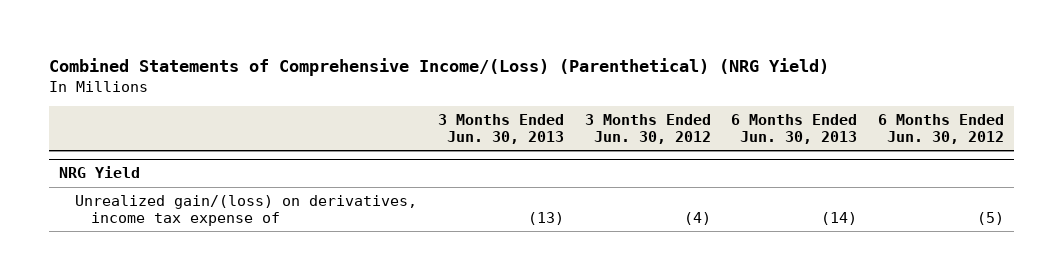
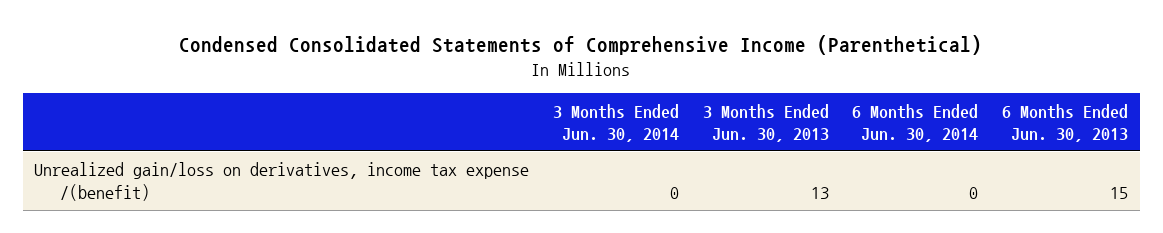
[48,57,829,76] Combined Statements of Comprehensive Income/(Loss) (Parenthetical) (NRG Yield) -> [179,34,983,55] Condensed Consolidated Statements of Comprehensive Income (Parenthetical)
[584,114,711,145] 3 Months Ended Jun. 30, 2012 -> none
[877,114,1004,145] 6 Months Ended Jun. 30, 2012 -> none
none -> [553,103,680,142] 3 Months Ended Jun. 30, 2014
none -> [852,103,979,142] 6 Months Ended Jun. 30, 2014
[58,166,140,179] NRG Yield -> none
[75,194,418,227] Unrealized gain/(loss) on derivatives, income tax expense of -> [34,162,530,201] Unrealized gain/loss on derivatives, income tax expense /(benefit)
[527,212,564,226] (13) -> [810,186,829,199] 13
[821,212,858,226] (14) -> [1110,186,1129,199] 15

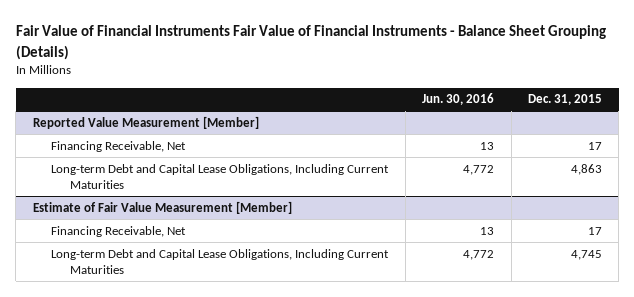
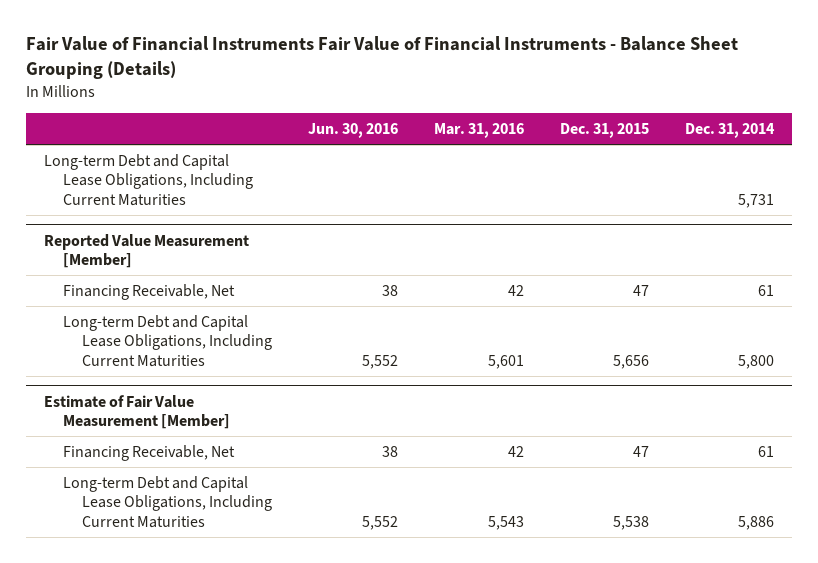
none -> [433,122,524,138] Mar. 31, 2016
none -> [685,122,776,138] Dec. 31, 2014
none -> [43,153,253,206] Long-term Debt and Capital Lease Obligations, Including Current Maturities
[480,141,495,150] 13 -> [381,284,398,296] 38
[587,141,602,150] 17 -> [632,284,649,296] 47
[463,164,495,175] 4,772 -> [361,354,398,369] 5,552
[570,163,602,175] 4,863 -> [612,354,649,369] 5,656
[480,226,495,235] 13 -> [381,445,398,457] 38
[587,226,602,235] 17 -> [632,445,649,457] 47
[463,249,495,260] 4,772 -> [361,515,398,530] 5,552
[570,249,602,260] 4,745 -> [612,515,649,530] 5,538

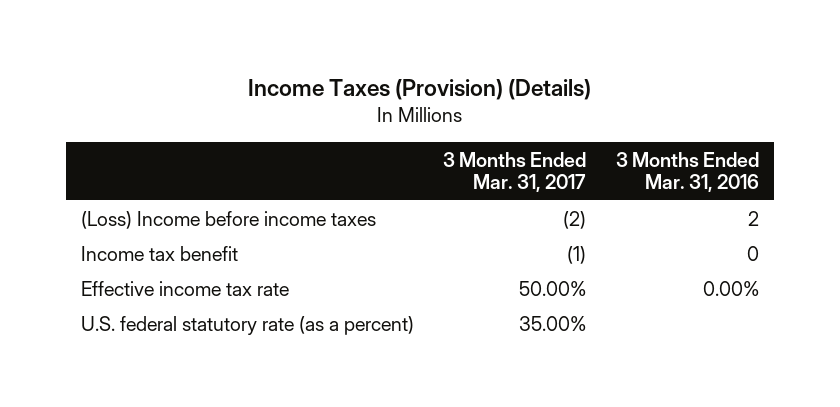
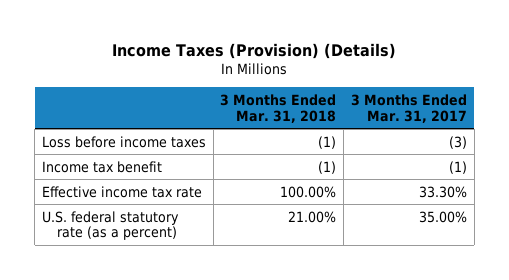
[616,151,760,193] 3 Months Ended Mar. 31, 2016 -> none
none -> [220,93,337,123] 3 Months Ended Mar. 31, 2018
[80,210,376,229] (Loss) Income before income taxes -> [41,135,206,148] Loss before income taxes
[563,210,587,229] (2) -> [449,135,468,149] (3)
[519,280,587,296] 50.00% -> [419,185,468,198] 33.30%

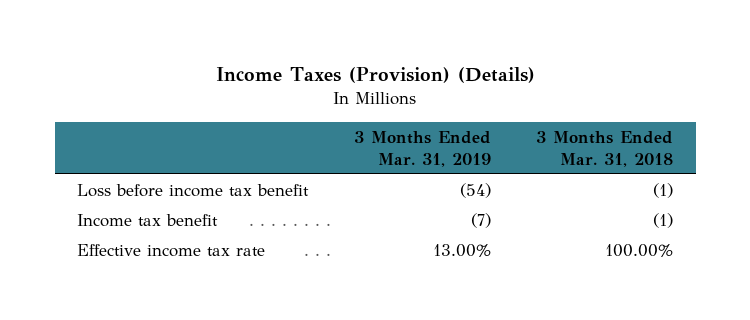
[351,93,468,123] 3 Months Ended Mar. 31, 2017 -> none
none -> [353,130,491,167] 3 Months Ended Mar. 31, 2019
[41,135,206,148] Loss before income taxes -> [77,183,310,197] Loss before income tax benefit
[41,210,179,241] U.S. federal statutory rate (as a percent) -> none

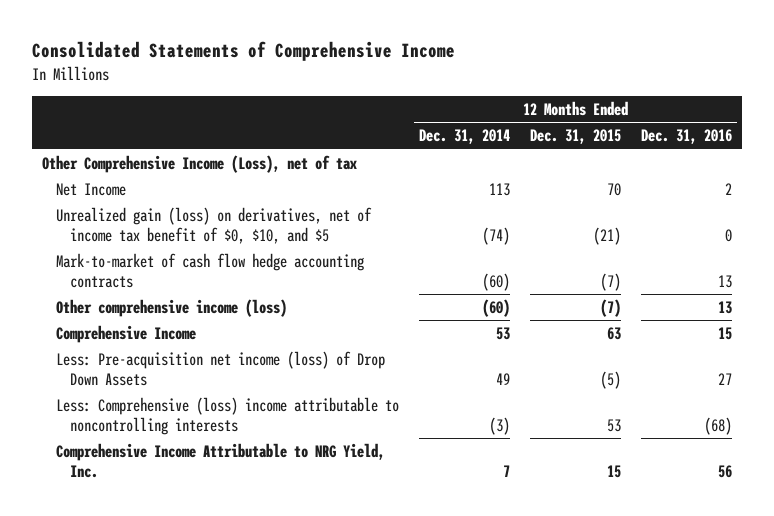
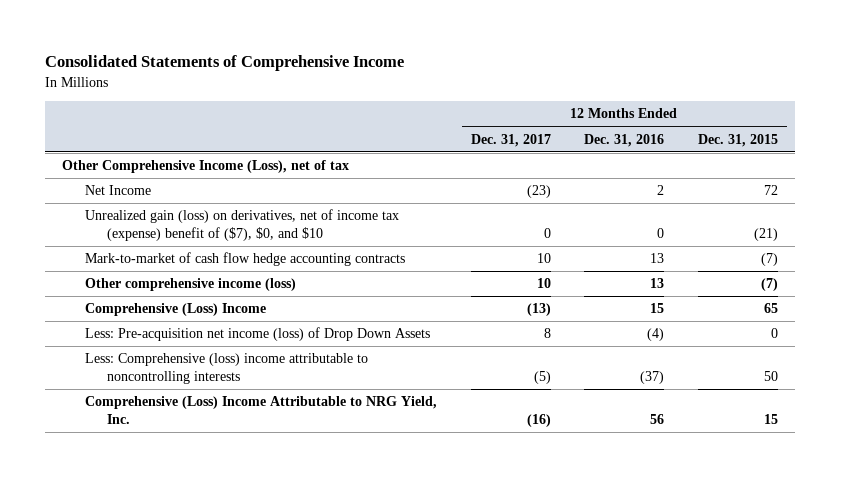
[418,129,510,145] Dec. 31, 2014 -> none
none -> [470,133,551,147] Dec. 31, 2017
[607,182,622,196] 70 -> [764,185,779,196] 72
[55,206,372,244] Unrealized gain (loss) on derivatives, net of income tax benefit of $0, $10, and $5 -> [84,209,399,242] Unrealized gain (loss) on derivatives, net of income tax (expense) benefit of ($7), $0, and $10
[55,324,196,343] Comprehensive Income -> [84,303,266,317] Comprehensive (Loss) Income
[607,326,622,340] 63 -> [764,303,779,314] 65
[600,370,622,389] (5) -> [771,328,779,339] 0
[718,372,733,385] 27 -> [647,328,665,342] (4)
[607,418,622,432] 53 -> [764,371,779,382] 50
[704,416,733,435] (68) -> [640,371,665,385] (37)
[55,442,385,478] Comprehensive Income Attributable to NRG Yield, Inc. -> [84,396,437,425] Comprehensive (Loss) Income Attributable to NRG Yield, Inc.

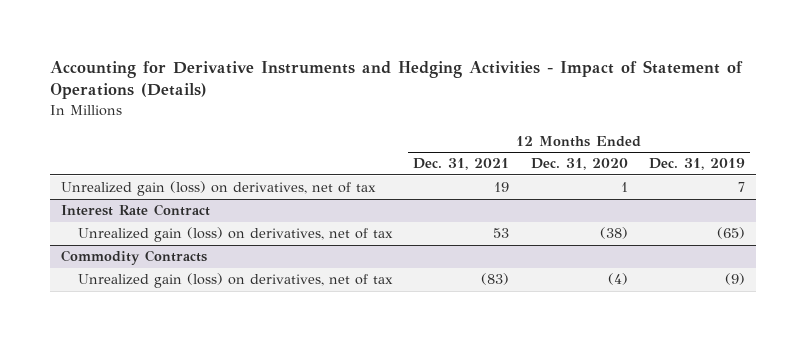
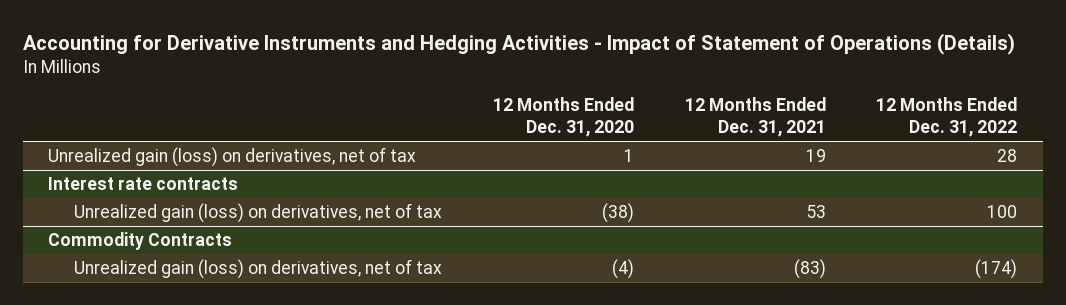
[649,158,746,171] Dec. 31, 2019 -> none
none -> [876,96,1018,138] 12 Months Ended Dec. 31, 2022
[60,204,210,217] Interest Rate Contract -> [48,177,239,191] Interest rate contracts

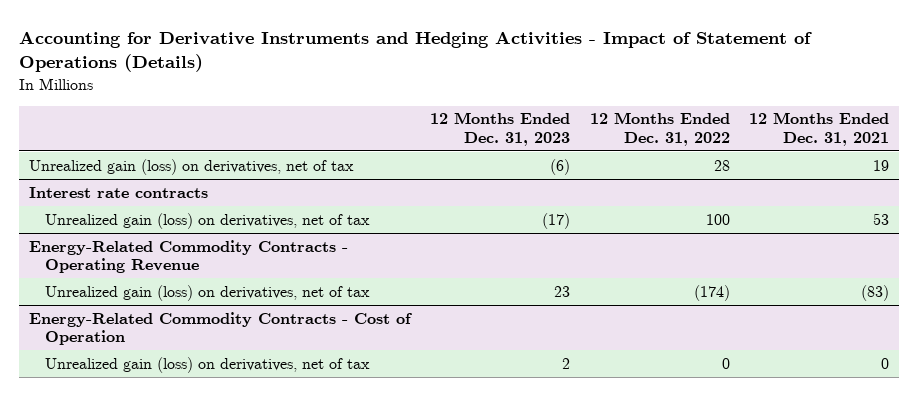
[493,96,635,138] 12 Months Ended Dec. 31, 2020 -> none
none -> [430,112,571,146] 12 Months Ended Dec. 31, 2023
[48,232,233,251] Commodity Contracts -> [29,239,349,274] Energy-Related Commodity Contracts - Operating Revenue
none -> [29,311,413,346] Energy-Related Commodity Contracts - Cost of Operation
none -> [45,356,371,373] Unrealized gain (loss) on derivatives, net of tax

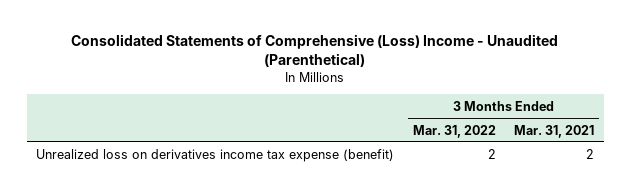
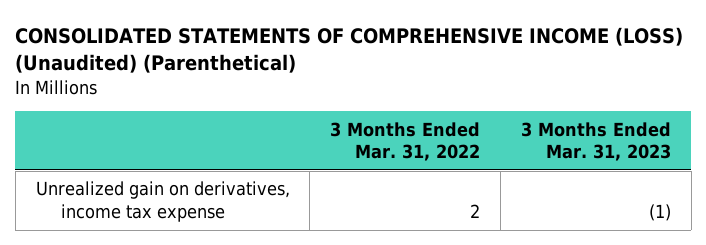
[71,34,559,68] Consolidated Statements of Comprehensive (Loss) Income - Unaudited (Parenthetical) -> [15,26,684,73] CONSOLIDATED STATEMENTS OF COMPREHENSIVE INCOME (LOSS) (Unaudited) (Parenthetical)
[514,124,595,138] Mar. 31, 2021 -> none
none -> [520,121,671,162] 3 Months Ended Mar. 31, 2023
[36,149,395,163] Unrealized loss on derivatives income tax expense (benefit) -> [35,181,290,223] Unrealized gain on derivatives, income tax expense

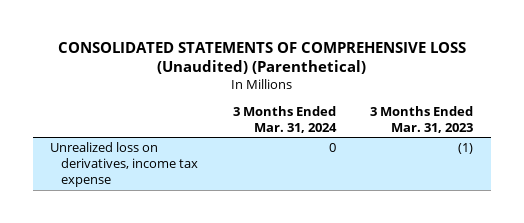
[15,26,684,73] CONSOLIDATED STATEMENTS OF COMPREHENSIVE INCOME (LOSS) (Unaudited) (Parenthetical) -> [57,41,466,75] CONSOLIDATED STATEMENTS OF COMPREHENSIVE LOSS (Unaudited) (Parenthetical)
[330,121,481,162] 3 Months Ended Mar. 31, 2022 -> none
none -> [232,105,337,134] 3 Months Ended Mar. 31, 2024
[35,181,290,223] Unrealized gain on derivatives, income tax expense -> [50,142,199,188] Unrealized loss on derivatives, income tax expense

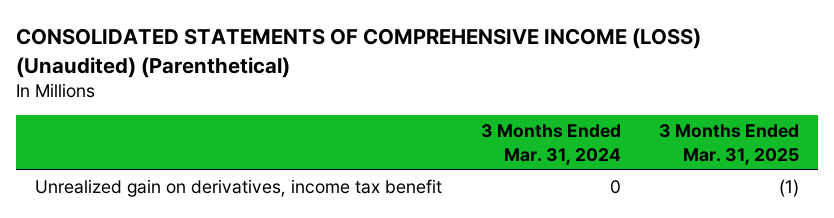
[57,41,466,75] CONSOLIDATED STATEMENTS OF COMPREHENSIVE LOSS (Unaudited) (Parenthetical) -> [16,28,702,78] CONSOLIDATED STATEMENTS OF COMPREHENSIVE INCOME (LOSS) (Unaudited) (Parenthetical)
[370,105,474,134] 3 Months Ended Mar. 31, 2023 -> none
none -> [658,124,799,165] 3 Months Ended Mar. 31, 2025
[50,142,199,188] Unrealized loss on derivatives, income tax expense -> [35,178,443,197] Unrealized gain on derivatives, income tax benefit

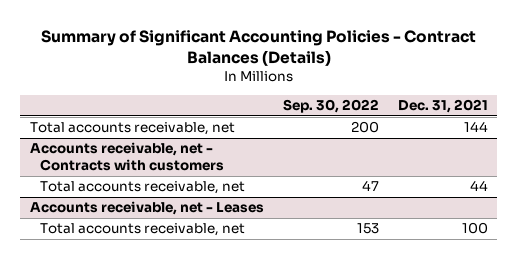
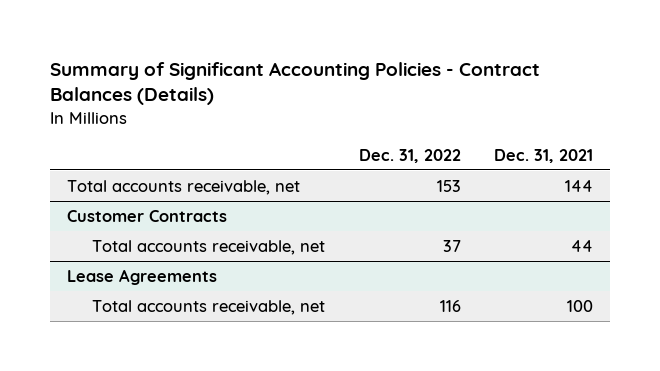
[282,99,379,114] Sep. 30, 2022 -> none
none -> [358,148,461,163] Dec. 31, 2022
[29,142,224,172] Accounts receivable, net - Contracts with customers -> [67,209,228,222] Customer Contracts
[29,201,264,216] Accounts receivable, net - Leases -> [67,268,218,285] Lease Agreements

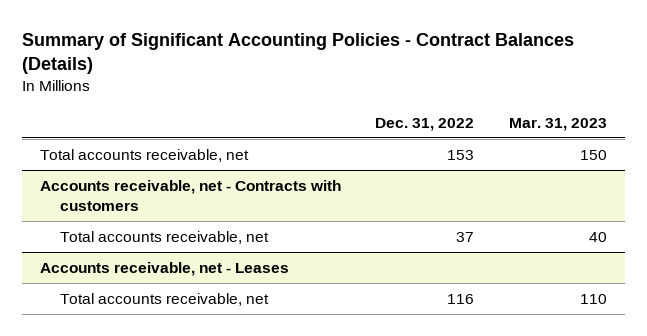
[493,148,593,163] Dec. 31, 2021 -> none
none -> [509,117,608,131] Mar. 31, 2023
[67,209,228,222] Customer Contracts -> [39,179,341,211] Accounts receivable, net - Contracts with customers
[67,268,218,285] Lease Agreements -> [39,261,289,276] Accounts receivable, net - Leases

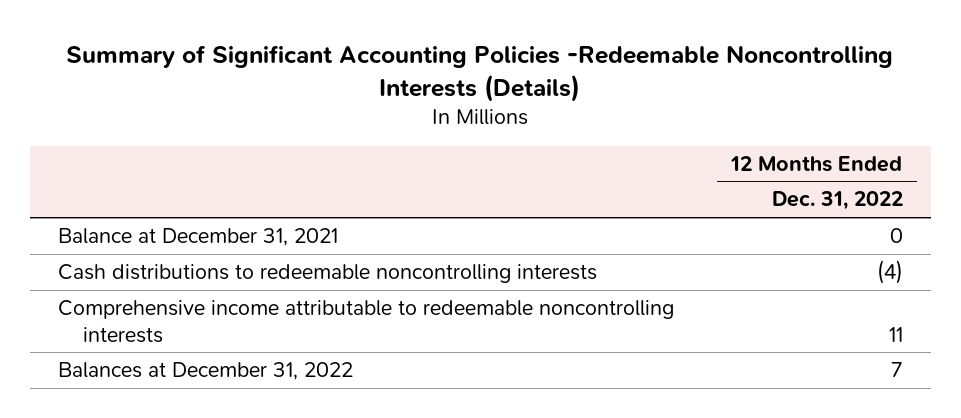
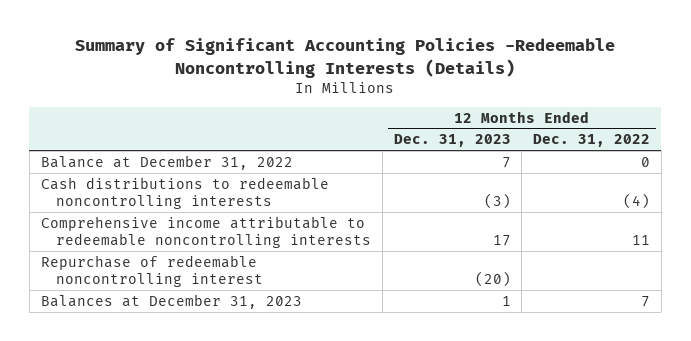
none -> [393,134,511,148] Dec. 31, 2023
[58,228,339,247] Balance at December 31, 2021 -> [40,154,293,170] Balance at December 31, 2022
none -> [40,254,264,287] Repurchase of redeemable noncontrolling interest
[58,362,354,381] Balances at December 31, 2022 -> [40,293,302,309] Balances at December 31, 2023

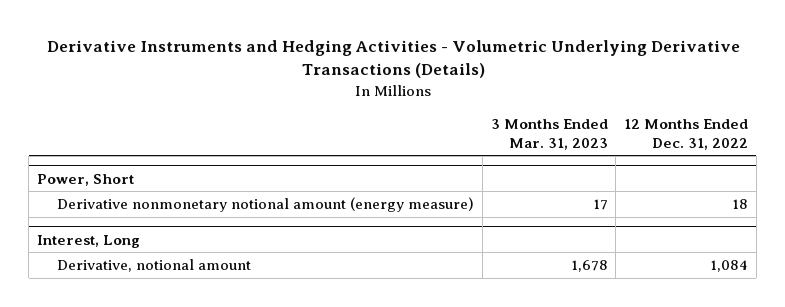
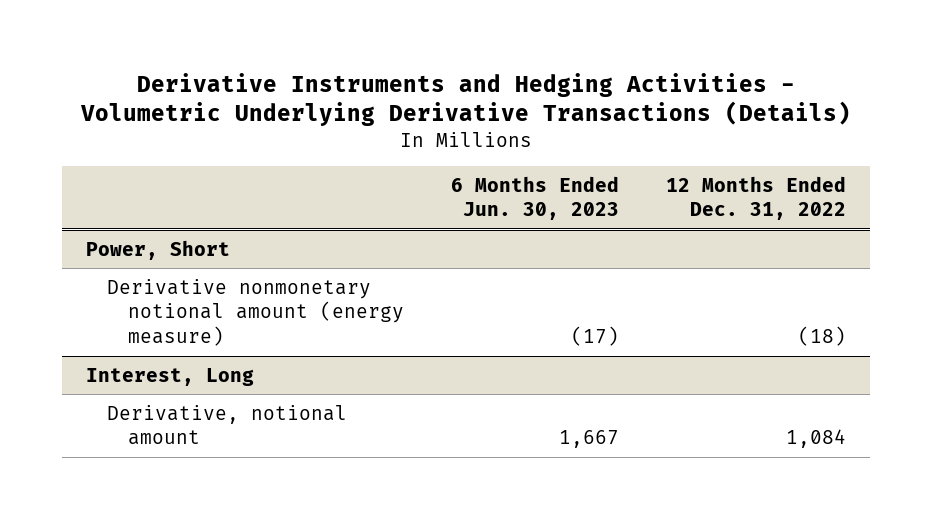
[490,118,608,150] 3 Months Ended Mar. 31, 2023 -> none
none -> [451,175,620,221] 6 Months Ended Jun. 30, 2023
[732,199,749,210] 18 -> [798,325,847,346] (18)

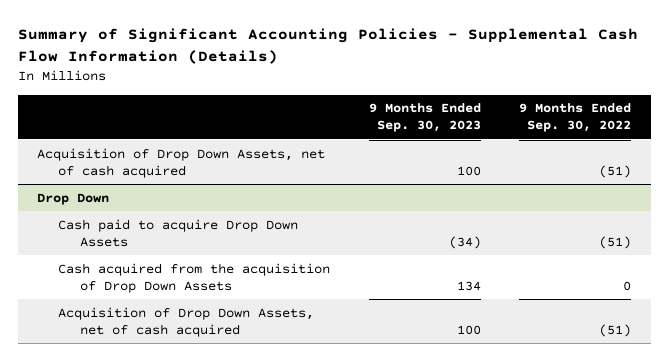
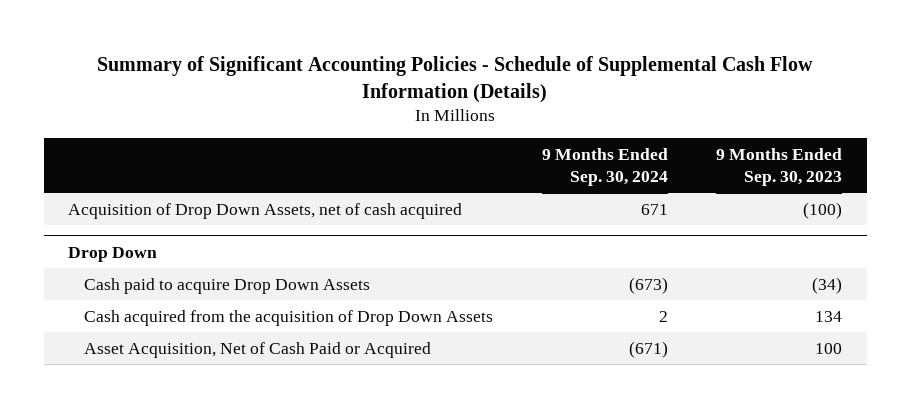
[17,28,638,65] Summary of Significant Accounting Policies - Supplemental Cash Flow Information (Details) -> [97,55,814,103] Summary of Significant Accounting Policies - Schedule of Supplemental Cash Flow Information (Details)
[519,103,632,133] 9 Months Ended Sep. 30, 2022 -> none
none -> [541,147,668,186] 9 Months Ended Sep. 30, 2024
[456,165,481,176] 100 -> [803,201,843,219] (100)
[58,306,315,337] Acquisition of Drop Down Assets, net of cash acquired -> [84,341,432,358] Asset Acquisition, Net of Cash Paid or Acquired

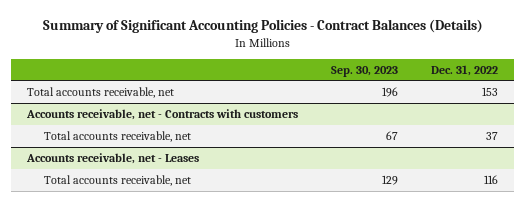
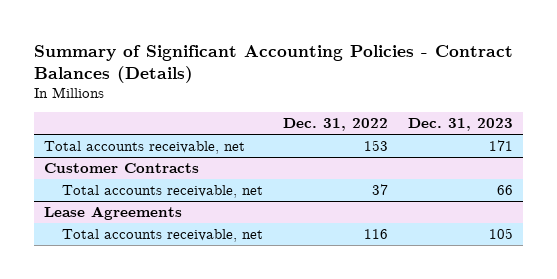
[331,65,399,77] Sep. 30, 2023 -> none
none -> [407,118,513,132] Dec. 31, 2023
[26,108,299,120] Accounts receivable, net - Contracts with customers -> [44,163,200,174] Customer Contracts
[26,152,200,164] Accounts receivable, net - Leases -> [44,206,183,221] Lease Agreements

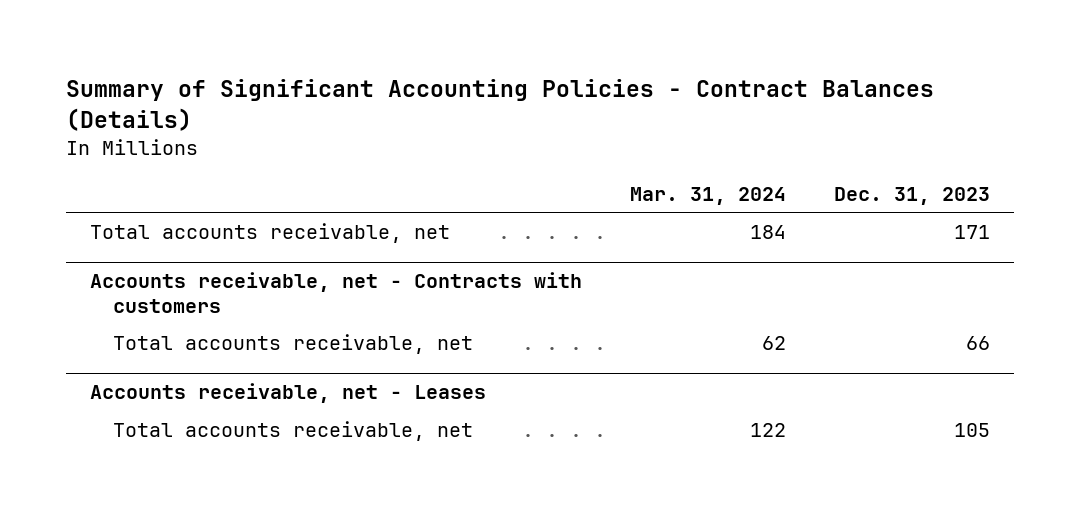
[282,118,388,132] Dec. 31, 2022 -> none
none -> [629,186,786,205] Mar. 31, 2024
[44,163,200,174] Customer Contracts -> [89,272,582,313] Accounts receivable, net - Contracts with customers
[44,206,183,221] Lease Agreements -> [89,383,486,404] Accounts receivable, net - Leases

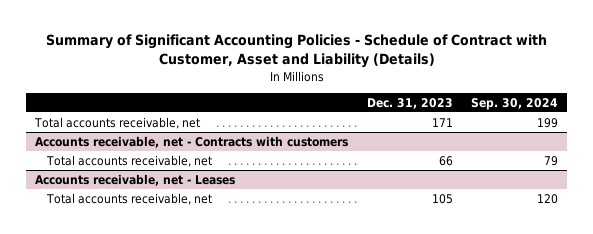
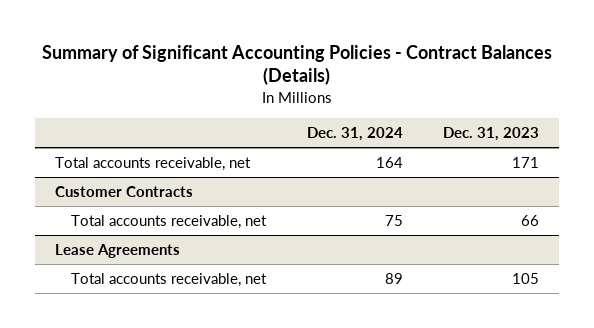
[45,34,547,69] Summary of Significant Accounting Policies - Schedule of Contract with Customer, Asset and Liability (Details) -> [41,44,552,86] Summary of Significant Accounting Policies - Contract Balances (Details)
[470,97,558,110] Sep. 30, 2024 -> none
none -> [306,126,403,141] Dec. 31, 2024
[35,135,349,148] Accounts receivable, net - Contracts with customers -> [55,186,194,198] Customer Contracts
[35,173,236,186] Accounts receivable, net - Leases -> [55,244,181,259] Lease Agreements

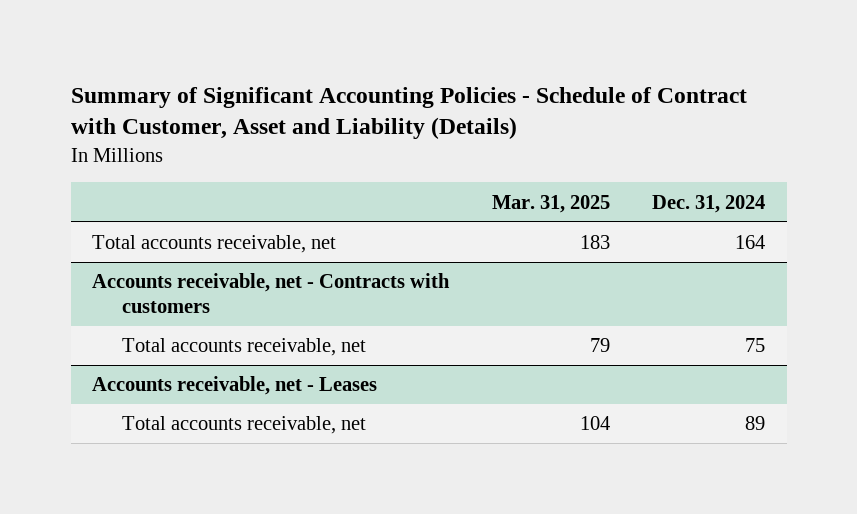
[41,44,552,86] Summary of Significant Accounting Policies - Contract Balances (Details) -> [70,86,747,140] Summary of Significant Accounting Policies - Schedule of Contract with Customer, Asset and Liability (Details)
[442,126,539,141] Dec. 31, 2023 -> none
none -> [491,194,610,213] Mar. 31, 2025
[55,186,194,198] Customer Contracts -> [92,273,451,313] Accounts receivable, net - Contracts with customers
[55,244,181,259] Lease Agreements -> [92,376,378,396] Accounts receivable, net - Leases

